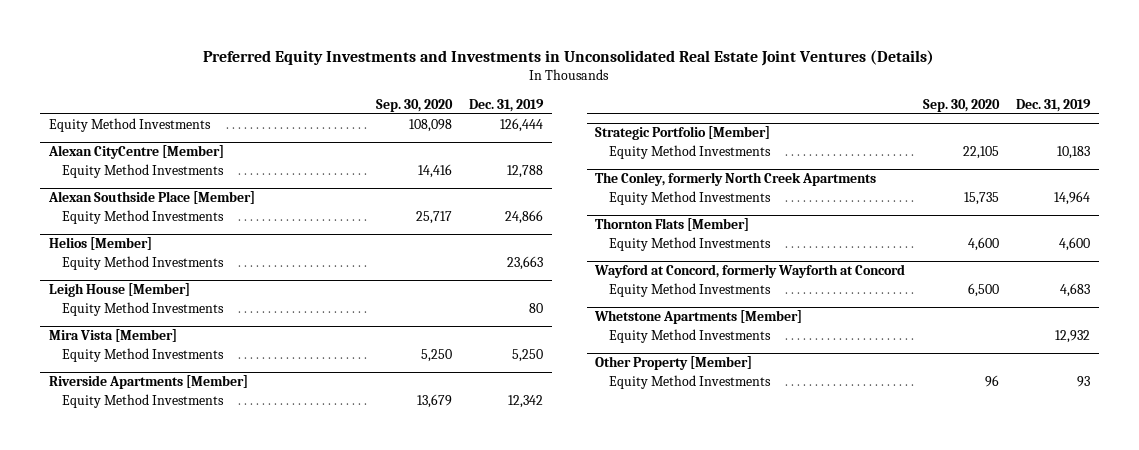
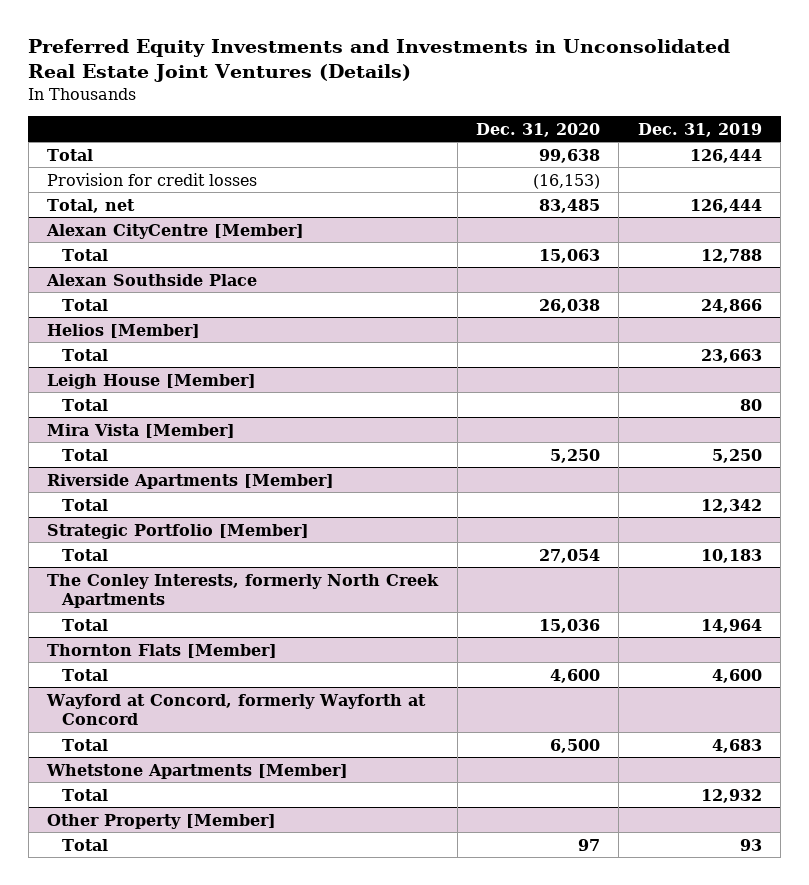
[376,98,454,112] Sep. 30, 2020 -> none
none -> [476,122,601,137] Dec. 31, 2020
none -> [47,148,94,161] Total
none -> [47,172,258,186] Provision for credit losses
[48,118,211,133] Equity Method Investments -> [47,198,136,213] Total, net
[62,164,225,179] Equity Method Investments -> [62,248,109,261] Total
[47,191,255,205] Alexan Southside Place [Member] -> [46,273,258,286] Alexan Southside Place
[62,210,225,225] Equity Method Investments -> [62,298,109,311] Total
[62,256,225,271] Equity Method Investments -> [62,348,109,361] Total
[62,302,225,317] Equity Method Investments -> none
none -> [62,398,109,411] Total
[62,348,225,363] Equity Method Investments -> [62,448,109,461] Total
[62,394,225,409] Equity Method Investments -> [62,498,109,511] Total
[608,145,771,160] Equity Method Investments -> [62,548,109,561] Total
[595,172,877,187] The Conley, formerly North Creek Apartments -> [47,573,440,609] The Conley Interests, formerly North Creek Apartments
[608,191,771,206] Equity Method Investments -> [62,618,109,631] Total
[608,237,771,252] Equity Method Investments -> none
none -> [62,668,109,681] Total
[608,283,771,298] Equity Method Investments -> [62,738,109,751] Total
[608,329,771,344] Equity Method Investments -> [62,788,109,801] Total
[608,375,771,390] Equity Method Investments -> none
none -> [62,838,109,851] Total

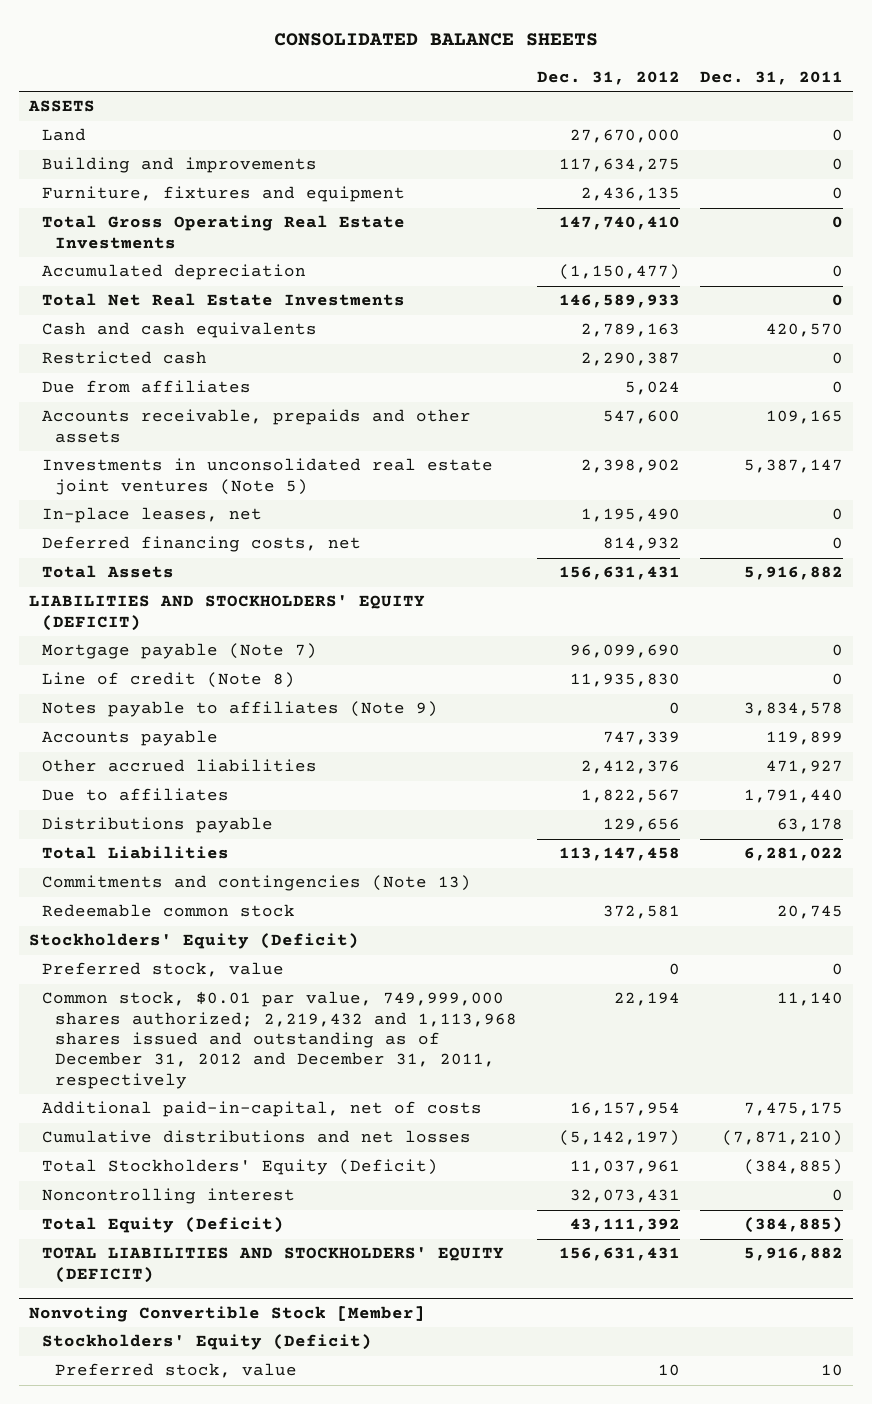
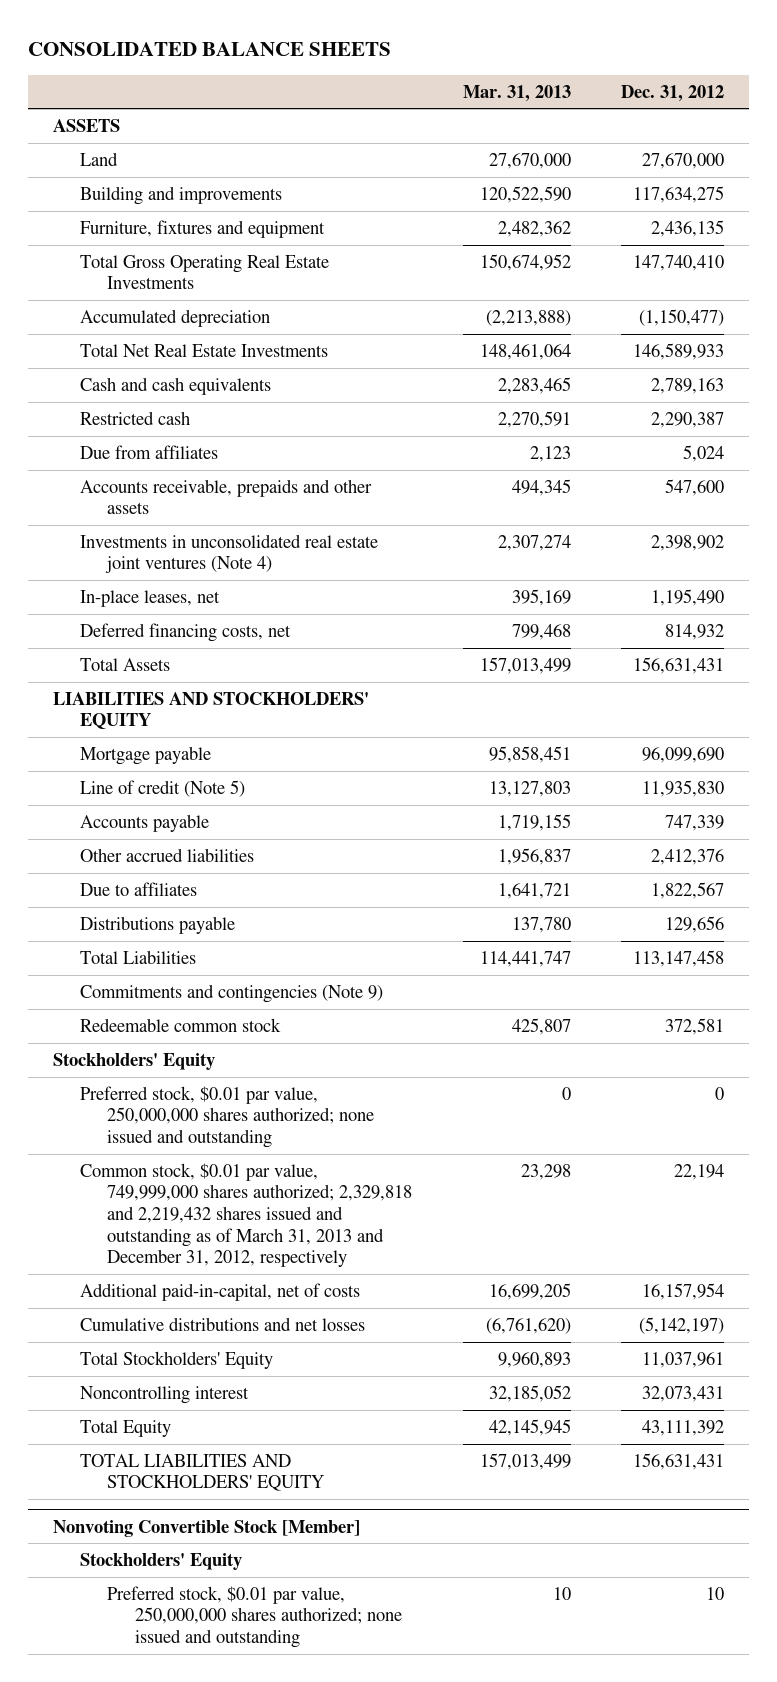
[700,71,844,86] Dec. 31, 2011 -> none
none -> [462,84,571,102] Mar. 31, 2013
[41,458,493,495] Investments in unconsolidated real estate joint ventures (Note 5) -> [80,533,379,574] Investments in unconsolidated real estate joint ventures (Note 4)
[41,701,438,718] Notes payable to affiliates (Note 9) -> none
[28,595,425,631] LIABILITIES AND STOCKHOLDERS' EQUITY (DEFICIT) -> [52,691,369,730] LIABILITIES AND STOCKHOLDERS' EQUITY
[41,643,317,660] Mortgage payable (Note 7) -> [80,745,212,765] Mortgage payable
[41,672,295,689] Line of credit (Note 8) -> [80,779,246,797] Line of credit (Note 5)
[41,875,471,892] Commitments and contingencies (Note 13) -> [80,983,384,1003] Commitments and contingencies (Note 9)
[28,933,359,950] Stockholders' Equity (Deficit) -> [52,1052,215,1070] Stockholders' Equity
[41,962,284,978] Preferred stock, value -> [80,1085,375,1149] Preferred stock, $0.01 par value, 250,000,000 shares authorized; none issued and outstanding
[41,991,518,1089] Common stock, $0.01 par value, 749,999,000 shares authorized; 2,219,432 and 1,113,968 shares issued and outstanding as of December 31, 2012 and December 31, 2011, respectively -> [80,1162,413,1268] Common stock, $0.01 par value, 749,999,000 shares authorized; 2,329,818 and 2,219,432 shares issued and outstanding as of March 31, 2013 and December 31, 2012, respectively
[41,1159,438,1176] Total Stockholders' Equity (Deficit) -> [80,1350,274,1369] Total Stockholders' Equity
[41,1217,284,1234] Total Equity (Deficit) -> [80,1419,172,1437] Total Equity
[41,1247,504,1283] TOTAL LIABILITIES AND STOCKHOLDERS' EQUITY (DEFICIT) -> [80,1453,325,1492] TOTAL LIABILITIES AND STOCKHOLDERS' EQUITY
[41,1334,372,1351] Stockholders' Equity (Deficit) -> [80,1552,243,1570] Stockholders' Equity
[55,1363,298,1379] Preferred stock, value -> [107,1585,402,1649] Preferred stock, $0.01 par value, 250,000,000 shares authorized; none issued and outstanding

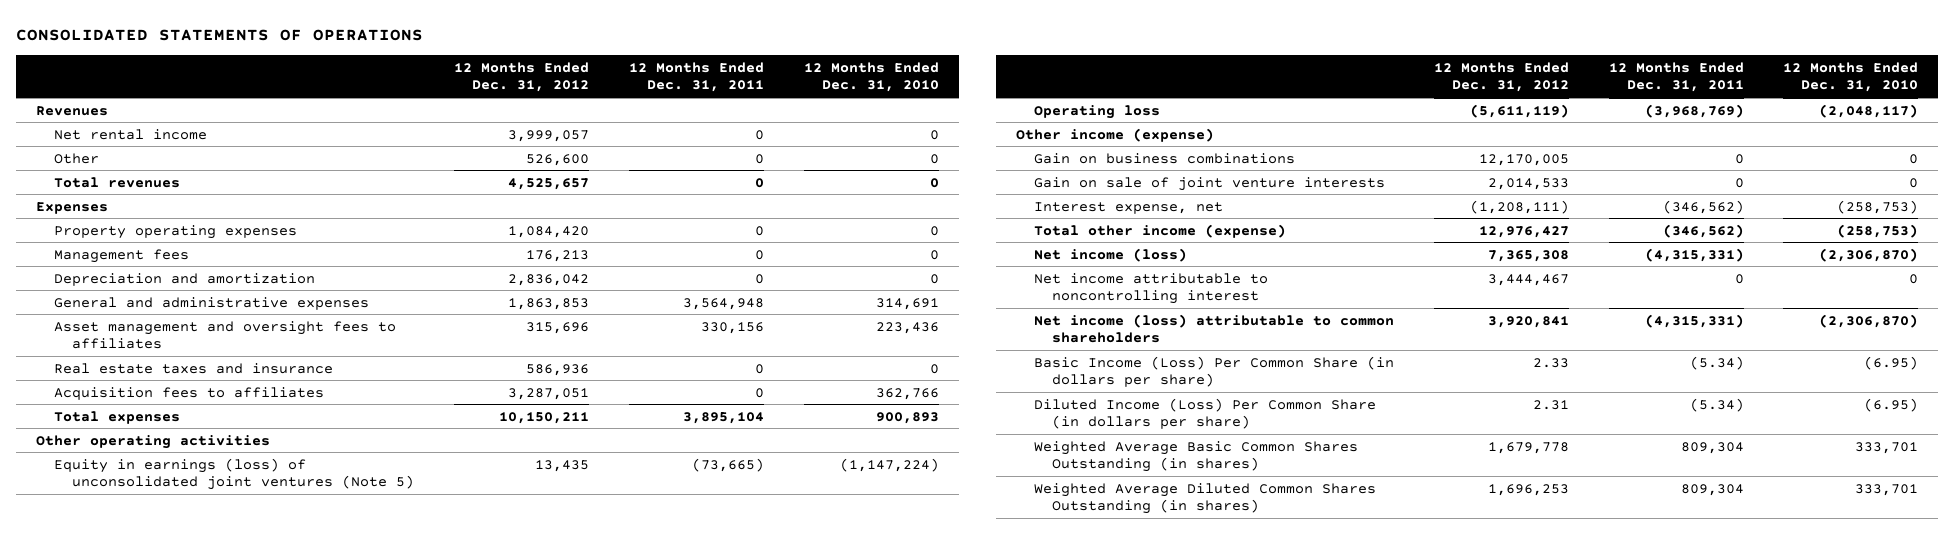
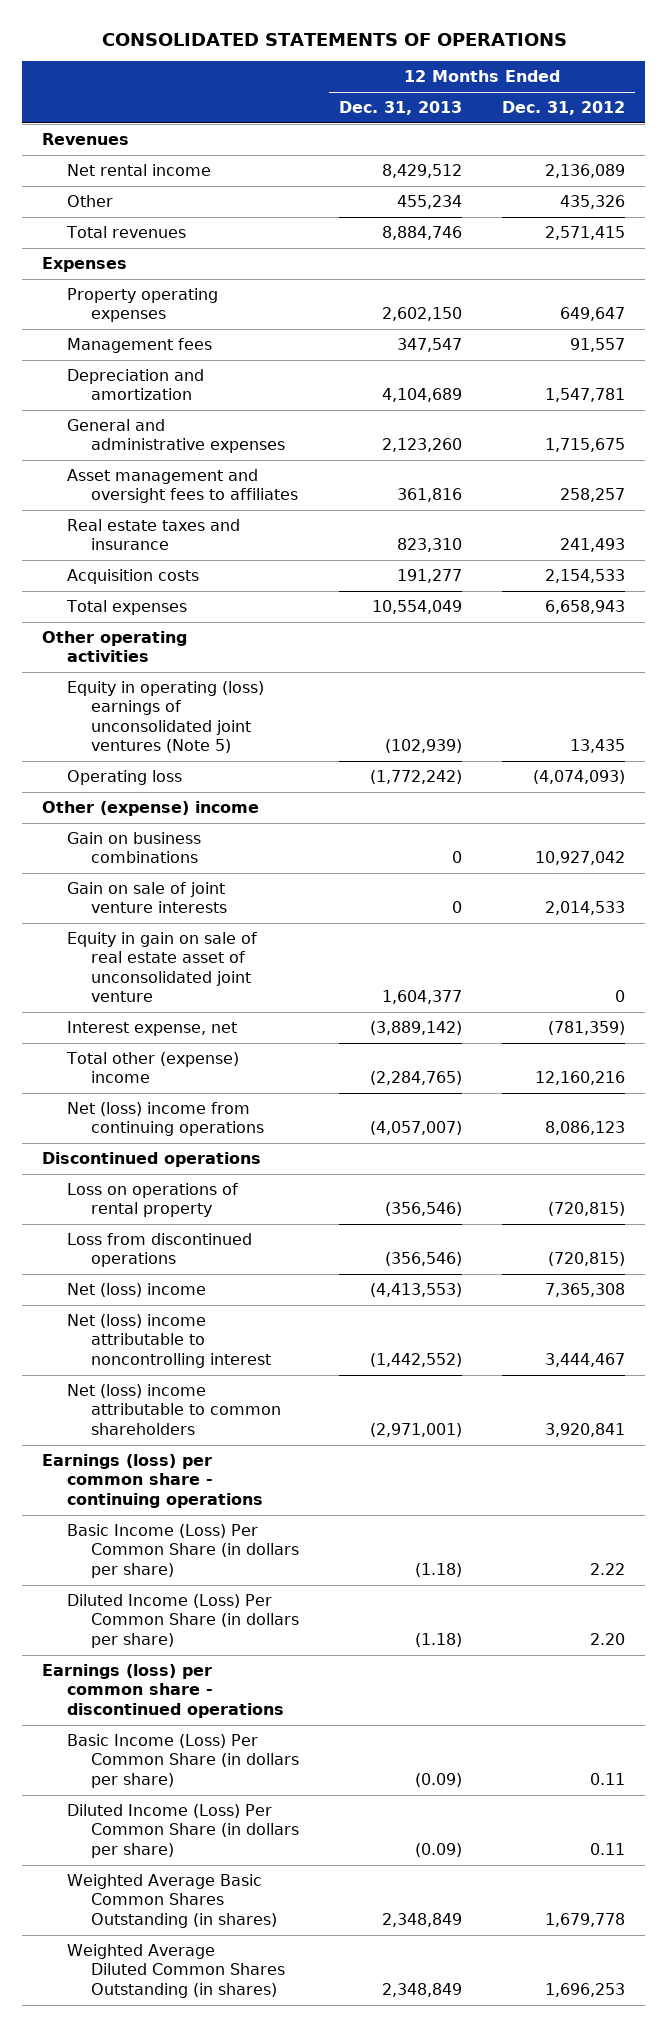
[628,61,764,93] 12 Months Ended Dec. 31, 2011 -> none
[803,61,939,93] 12 Months Ended Dec. 31, 2010 -> none
none -> [339,101,463,116] Dec. 31, 2013
[508,129,590,142] 3,999,057 -> [545,163,626,178] 2,136,089
[526,153,590,166] 526,600 -> [560,194,626,209] 435,326
[508,177,590,190] 4,525,657 -> [545,225,626,240] 2,571,415
[508,225,590,238] 1,084,420 -> [560,307,626,322] 649,647
[526,249,590,262] 176,213 -> [570,337,626,352] 91,557
[508,273,590,286] 2,836,042 -> [545,388,626,403] 1,547,781
[508,297,590,310] 1,863,853 -> [545,438,626,453] 1,715,675
[526,321,590,334] 315,696 -> [560,488,626,503] 258,257
[526,363,590,376] 586,936 -> [560,538,626,553] 241,493
[54,386,325,400] Acquisition fees to affiliates -> [66,568,199,584] Acquisition costs
[508,387,590,400] 3,287,051 -> [545,568,626,583] 2,154,533
[499,411,590,424] 10,150,211 -> [545,599,626,614] 6,658,943
[54,457,415,491] Equity in earnings (loss) of unconsolidated joint ventures (Note 5) -> [66,680,264,754] Equity in operating (loss) earnings of unconsolidated joint ventures (Note 5)
[1469,103,1569,118] (5,611,119) -> [533,769,626,784] (4,074,093)
[1016,127,1215,142] Other income (expense) -> [42,800,260,816] Other (expense) income
[1478,153,1569,166] 12,170,005 -> [535,851,626,866] 10,927,042
none -> [66,931,257,1003] Equity in gain on sale of real estate asset of unconsolidated joint venture
[1469,199,1569,214] (1,208,111) -> [548,1020,626,1035] (781,359)
[1034,223,1287,238] Total other income (expense) -> [65,1051,239,1084] Total other (expense) income
[1478,225,1569,238] 12,976,427 -> [535,1071,626,1086] 12,160,216
none -> [66,1101,265,1137] Net (loss) income from continuing operations
none -> [42,1151,262,1167] Discontinued operations
none -> [66,1182,238,1218] Loss on operations of rental property
none -> [66,1232,252,1268] Loss from discontinued operations
[1034,247,1188,262] Net income (loss) -> [66,1282,206,1297] Net (loss) income
[1034,272,1269,305] Net income attributable to noncontrolling interest -> [66,1313,272,1368] Net (loss) income attributable to noncontrolling interest
[1034,313,1395,344] Net income (loss) attributable to common shareholders -> [66,1383,282,1435] Net (loss) income attributable to common shareholders
none -> [42,1453,263,1508] Earnings (loss) per common share - continuing operations
[1532,357,1569,368] 2.33 -> [590,1562,626,1575] 2.22
[1532,399,1569,410] 2.31 -> [590,1632,626,1645] 2.20
none -> [42,1663,284,1718] Earnings (loss) per common share - discontinued operations
none -> [66,1733,300,1788] Basic Income (Loss) Per Common Share (in dollars per share)
none -> [66,1803,300,1858] Diluted Income (Loss) Per Common Share (in dollars per share)

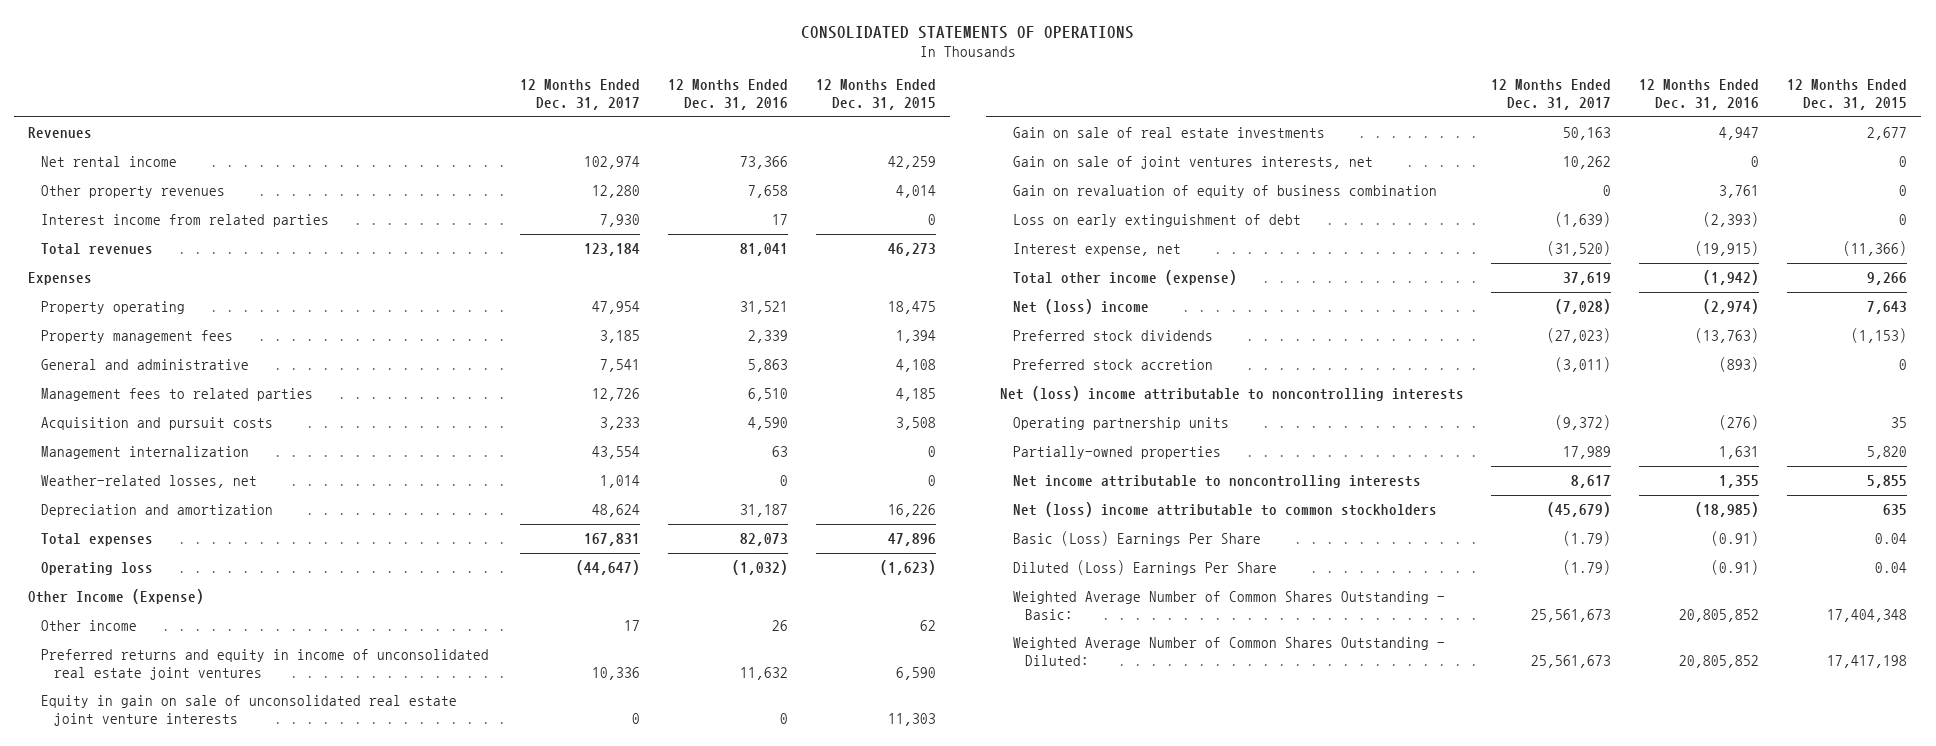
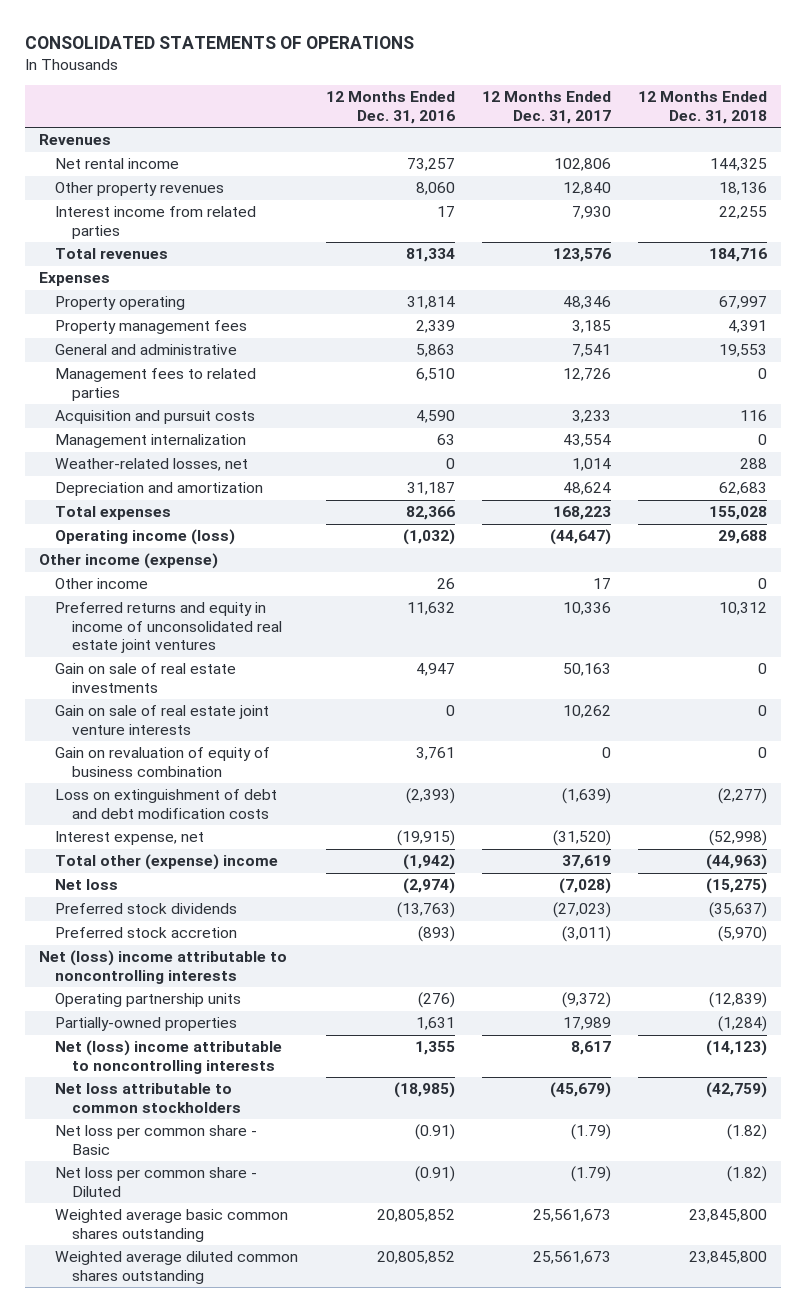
[815,79,936,110] 12 Months Ended Dec. 31, 2015 -> none
none -> [638,91,768,124] 12 Months Ended Dec. 31, 2018
[584,155,641,169] 102,974 -> [553,158,611,172] 102,806
[740,155,789,169] 73,366 -> [406,158,455,172] 73,257
[592,184,641,198] 12,280 -> [562,182,611,196] 12,840
[748,184,789,198] 7,658 -> [415,182,455,196] 8,060
[584,242,641,256] 123,184 -> [552,248,611,263] 123,576
[740,242,789,256] 81,041 -> [405,248,455,263] 81,334
[592,300,641,314] 47,954 -> [562,296,611,310] 48,346
[740,300,789,314] 31,521 -> [406,296,455,310] 31,814
[584,532,641,546] 167,831 -> [552,506,611,521] 168,223
[740,532,789,546] 82,073 -> [405,506,455,521] 82,366
[41,561,154,575] Operating loss -> [55,529,236,546] Operating income (loss)
[28,588,205,604] Other Income (Expense) -> [38,553,218,570] Other income (expense)
[41,694,458,726] Equity in gain on sale of unconsolidated real estate joint venture interests -> none
[1012,155,1373,169] Gain on sale of joint ventures interests, net -> [55,705,270,735] Gain on sale of real estate joint venture interests
[1012,213,1301,227] Loss on early extinguishment of debt -> [55,789,278,819] Loss on extinguishment of debt and debt modification costs
[1012,269,1237,285] Total other income (expense) -> [55,854,279,871] Total other (expense) income
[1012,298,1149,314] Net (loss) income -> [55,879,119,891] Net loss
[1012,474,1421,488] Net income attributable to noncontrolling interests -> [55,1040,283,1074] Net (loss) income attributable to noncontrolling interests
[1012,501,1437,517] Net (loss) income attributable to common stockholders -> [55,1083,241,1113] Net loss attributable to common stockholders
[1012,530,1261,546] Basic (Loss) Earnings Per Share -> [55,1125,258,1155] Net loss per common share - Basic
[1012,559,1277,575] Diluted (Loss) Earnings Per Share -> [55,1167,258,1197] Net loss per common share - Diluted
[1012,590,1445,620] Weighted Average Number of Common Shares Outstanding - Basic: -> [55,1209,289,1242] Weighted average basic common shares outstanding
[1012,636,1445,666] Weighted Average Number of Common Shares Outstanding - Diluted: -> [55,1251,299,1284] Weighted average diluted common shares outstanding

